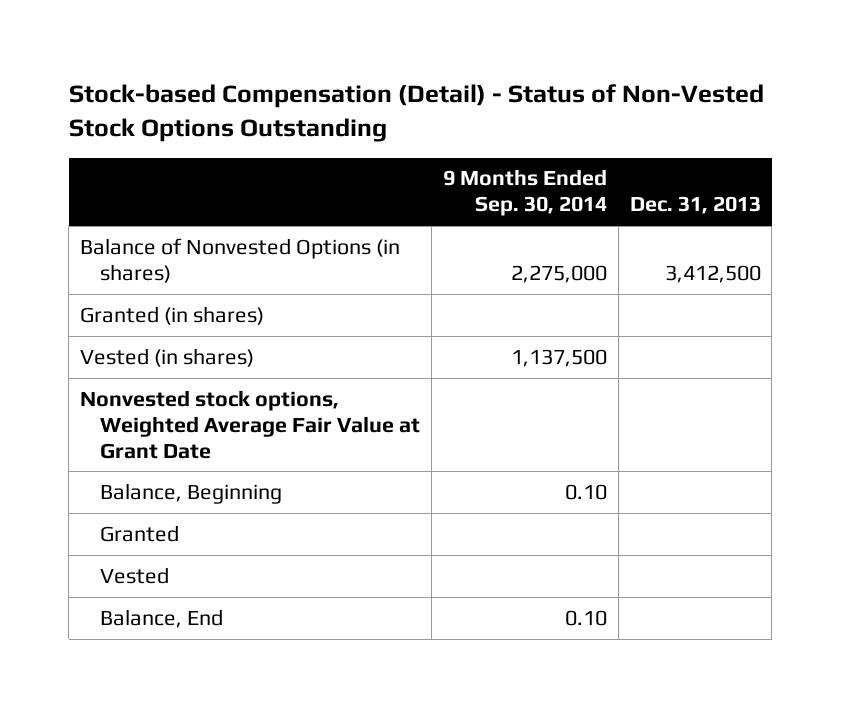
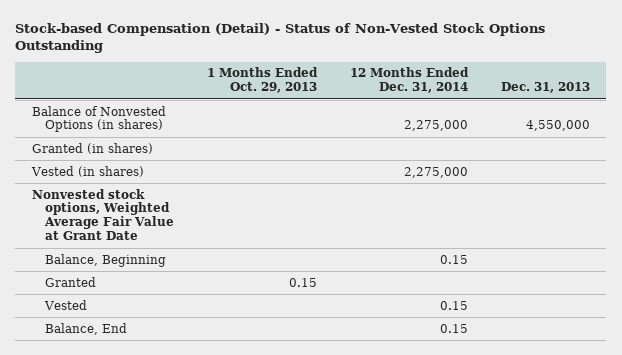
[443,169,608,217] 9 Months Ended Sep. 30, 2014 -> none
none -> [206,67,318,94] 1 Months Ended Oct. 29, 2013
none -> [349,67,469,94] 12 Months Ended Dec. 31, 2014
[664,264,761,283] 3,412,500 -> [525,120,590,132] 4,550,000

